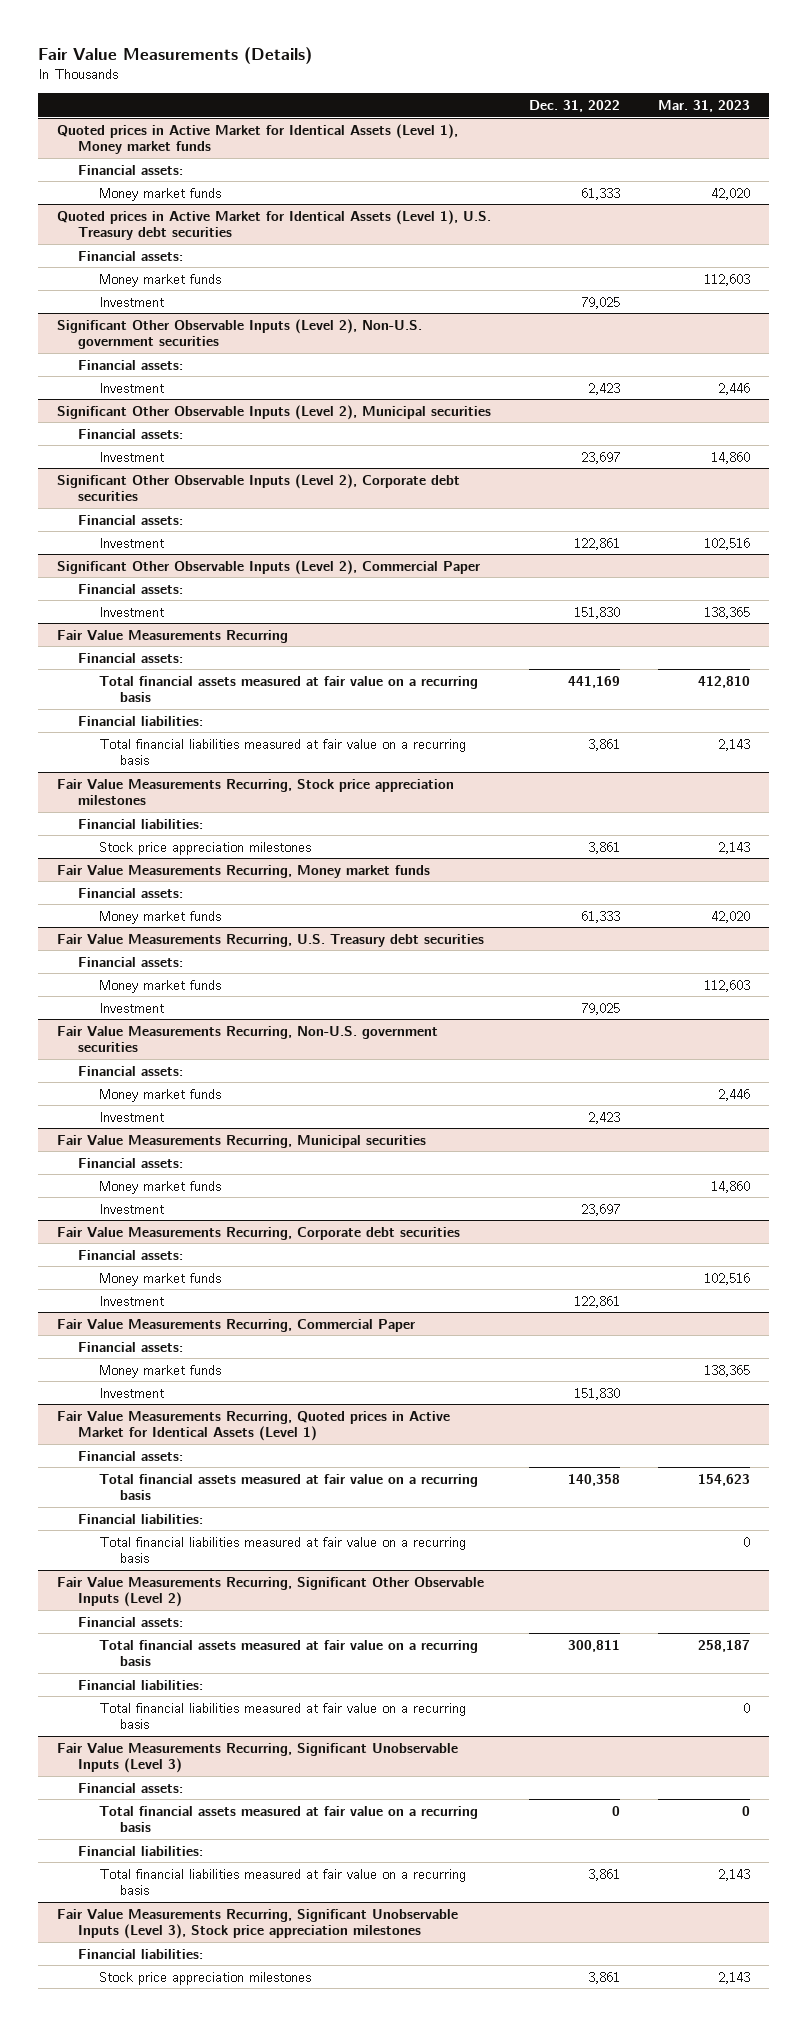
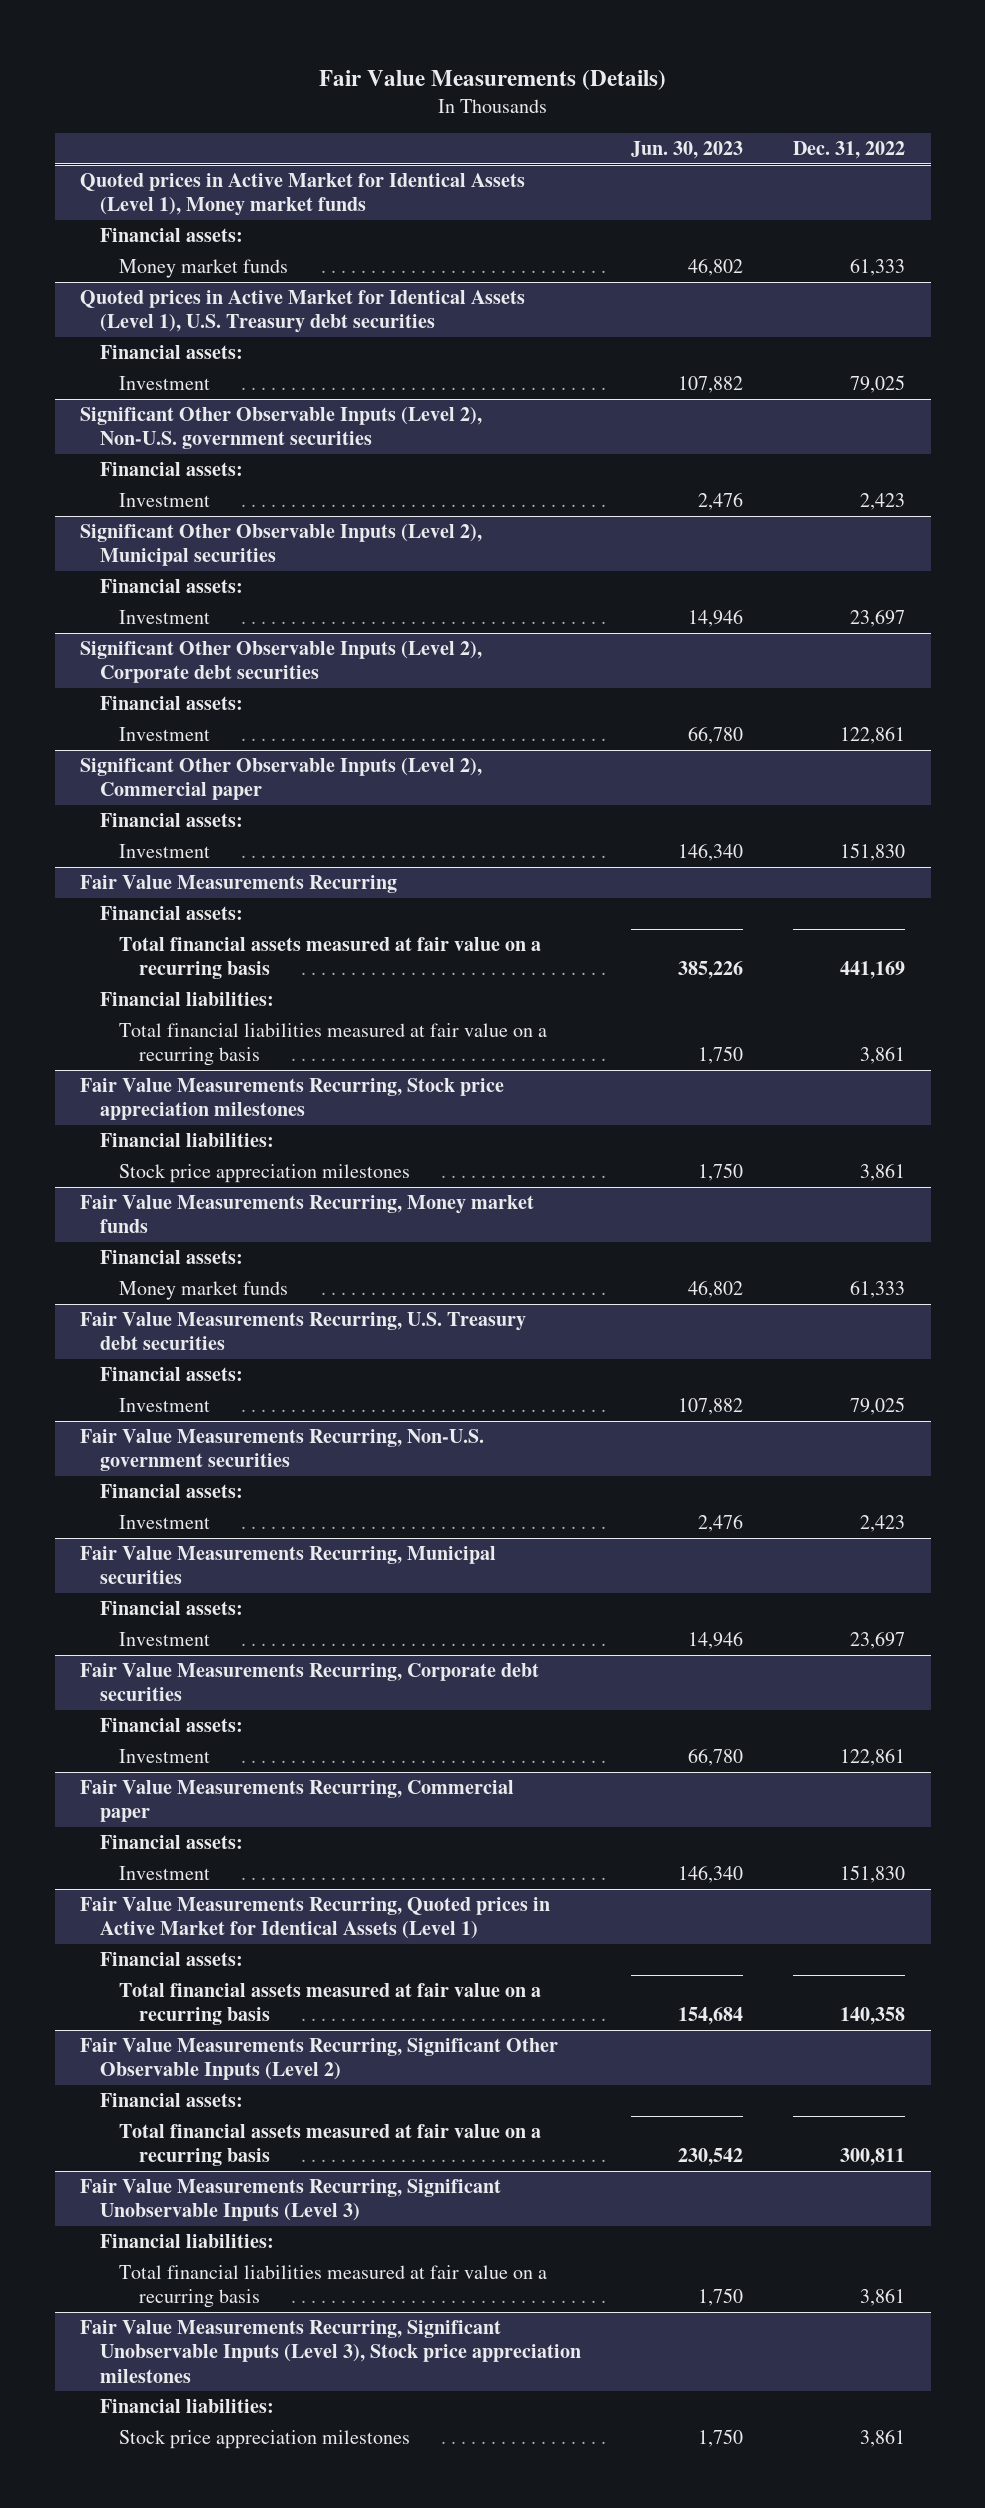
[657,100,750,113] Mar. 31, 2023 -> none
none -> [631,140,744,159] Jun. 30, 2023
[99,273,222,287] Money market funds -> none
[56,559,480,575] Significant Other Observable Inputs (Level 2), Commercial Paper -> [79,758,482,801] Significant Other Observable Inputs (Level 2), Commercial paper
[99,979,222,993] Money market funds -> none
[99,1088,222,1102] Money market funds -> none
[99,1180,222,1194] Money market funds -> none
[99,1272,222,1286] Money market funds -> none
[56,1318,415,1332] Fair Value Measurements Recurring, Commercial Paper -> [79,1780,514,1823] Fair Value Measurements Recurring, Commercial paper
[99,1364,222,1378] Money market funds -> none
[78,1513,204,1524] Financial liabilities: -> none
[99,1536,467,1564] Total financial liabilities measured at fair value on a recurring basis -> none
[78,1679,204,1690] Financial liabilities: -> none
[99,1702,467,1730] Total financial liabilities measured at fair value on a recurring basis -> none
[78,1782,184,1793] Financial assets: -> none
[99,1805,479,1833] Total financial assets measured at fair value on a recurring basis -> none

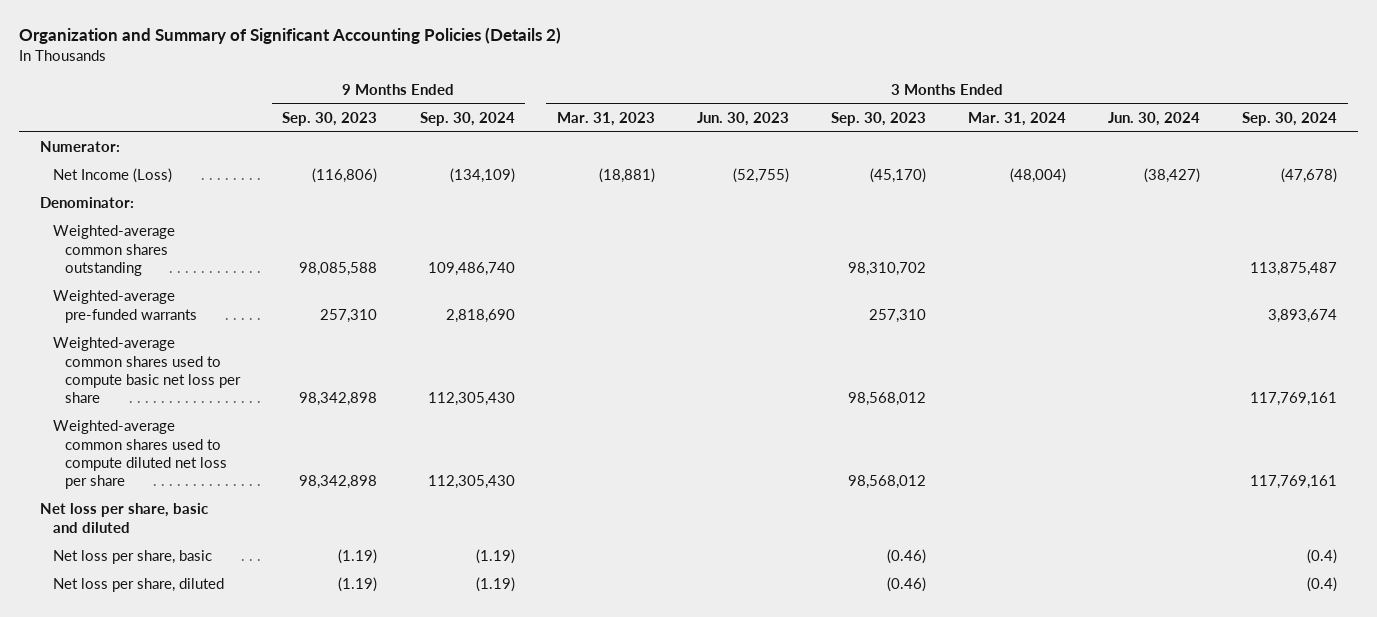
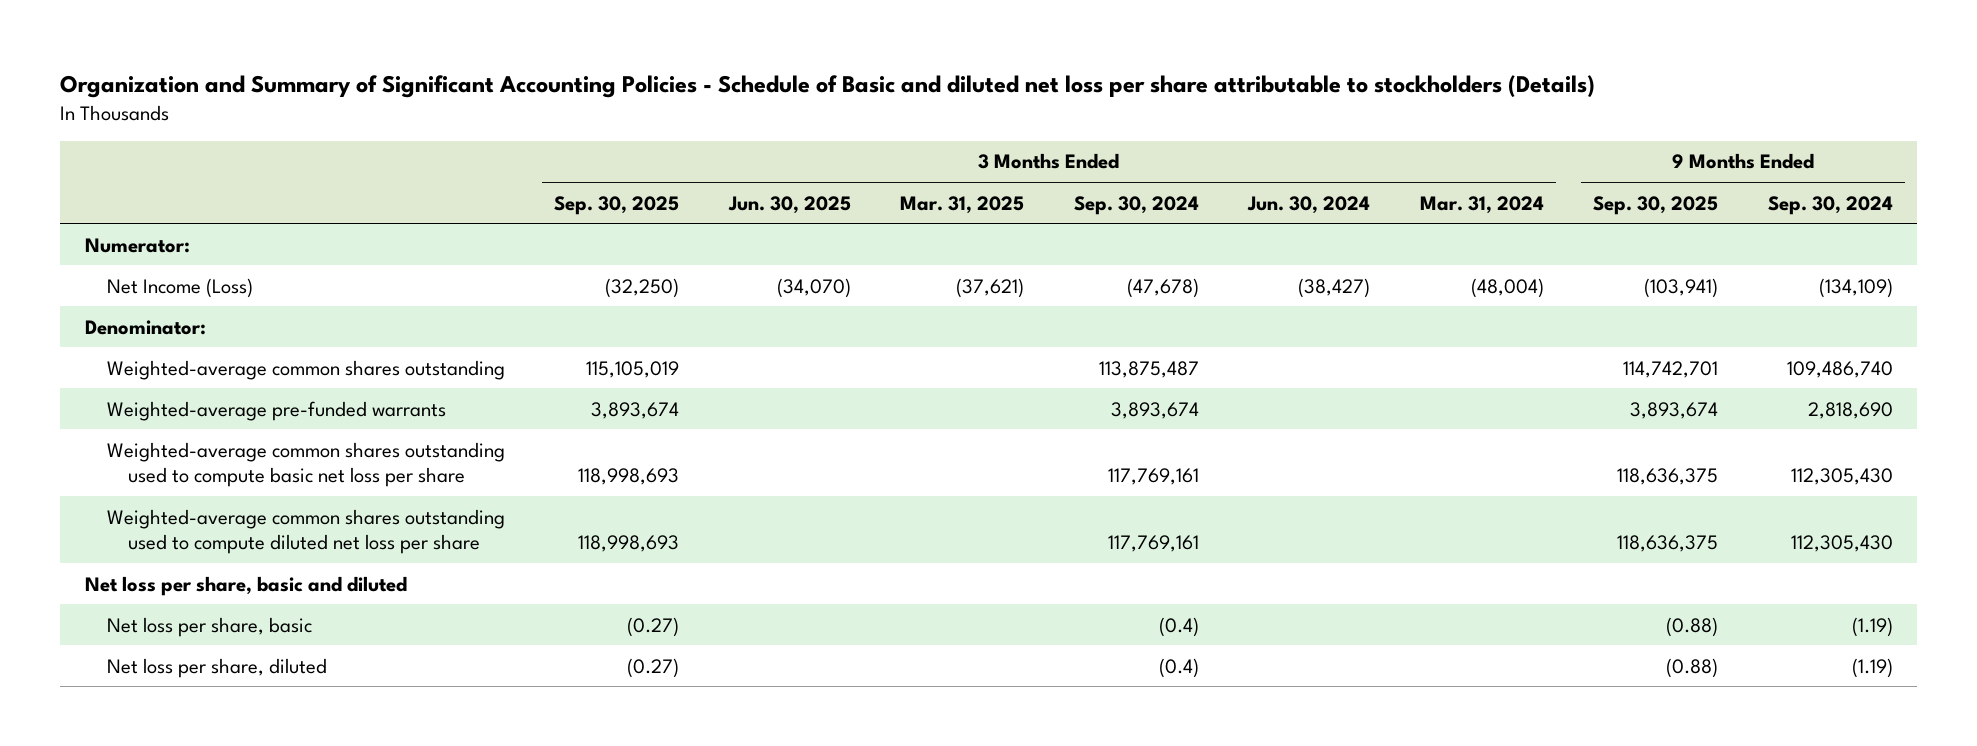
[18,27,561,45] Organization and Summary of Significant Accounting Policies (Details 2) -> [59,75,1595,99] Organization and Summary of Significant Accounting Policies - Schedule of Basic and diluted net loss per share attributable to stockholders (Details)
[282,111,378,126] Sep. 30, 2023 -> none
[556,111,655,126] Mar. 31, 2023 -> none
[696,111,789,126] Jun. 30, 2023 -> none
[830,111,926,126] Sep. 30, 2023 -> none
none -> [554,195,680,215] Sep. 30, 2025
none -> [727,195,851,214] Jun. 30, 2025
none -> [900,195,1025,214] Mar. 31, 2025
none -> [1593,195,1719,215] Sep. 30, 2025
[52,337,242,404] Weighted-average common shares used to compute basic net loss per share -> [106,441,505,488] Weighted-average common shares outstanding used to compute basic net loss per share
[52,420,228,490] Weighted-average common shares used to compute diluted net loss per share -> [106,508,505,555] Weighted-average common shares outstanding used to compute diluted net loss per share

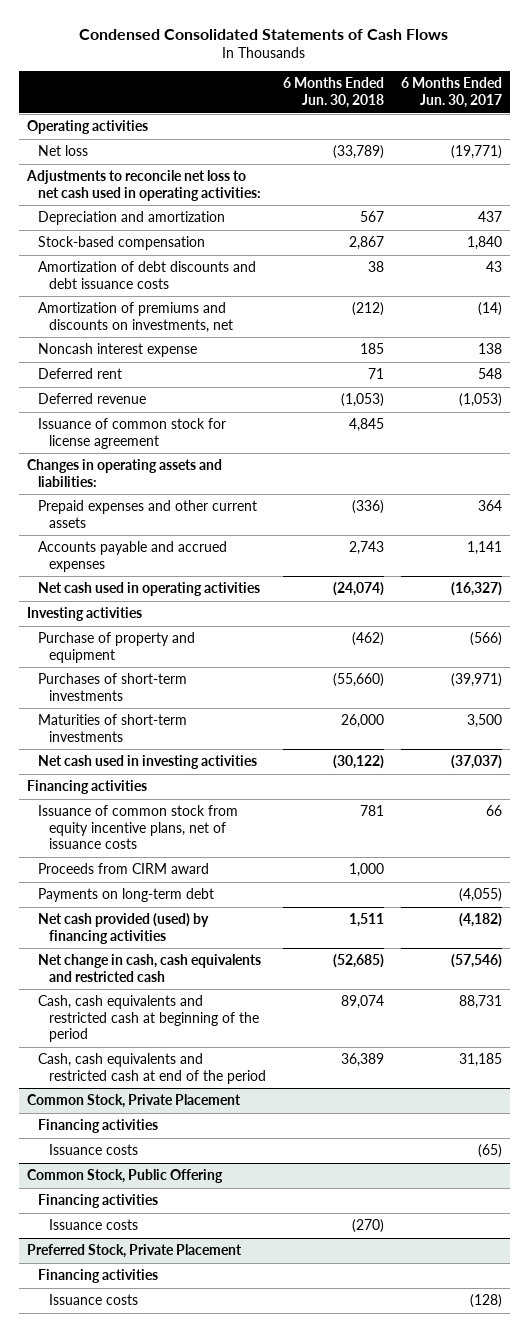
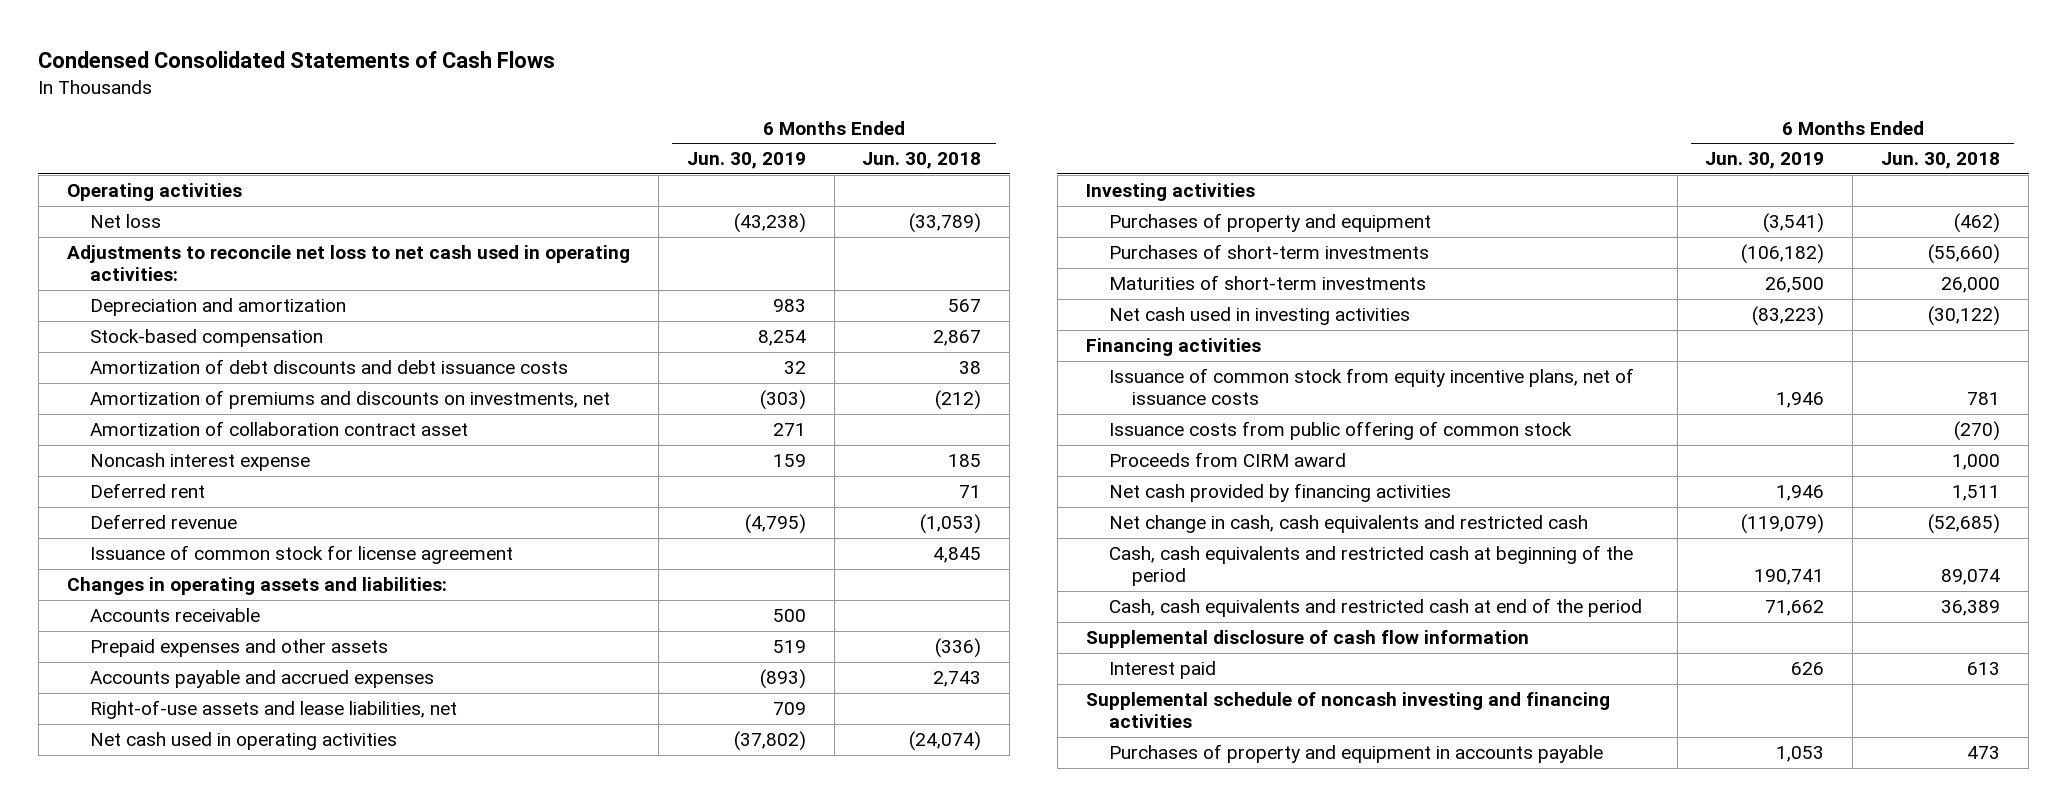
[400,77,502,108] 6 Months Ended Jun. 30, 2017 -> none
none -> [686,152,806,170] Jun. 30, 2019
none -> [90,421,469,437] Amortization of collaboration contract asset
none -> [90,608,261,623] Accounts receivable
[38,500,258,528] Prepaid expenses and other current assets -> [90,639,389,658] Prepaid expenses and other assets
none -> [90,700,458,720] Right-of-use assets and lease liabilities, net
[38,632,196,663] Purchase of property and equipment -> [1109,213,1432,233] Purchases of property and equipment
none -> [1109,421,1573,441] Issuance costs from public offering of common stock
[38,888,215,903] Payments on long-term debt -> none
[38,913,210,944] Net cash provided (used) by financing activities -> [1109,483,1452,503] Net cash provided by financing activities
[27,1094,242,1109] Common Stock, Private Placement -> none
[38,1119,159,1134] Financing activities -> none
[49,1144,139,1156] Issuance costs -> none
[27,1169,224,1184] Common Stock, Public Offering -> none
[38,1194,159,1209] Financing activities -> none
[49,1219,139,1231] Issuance costs -> none
[27,1244,243,1259] Preferred Stock, Private Placement -> none
[38,1269,159,1284] Financing activities -> none
[49,1294,139,1306] Issuance costs -> none
none -> [1085,630,1529,649] Supplemental disclosure of cash flow information
none -> [1109,661,1217,680] Interest paid
none -> [1085,692,1610,729] Supplemental schedule of noncash investing and financing activities
none -> [1109,744,1604,764] Purchases of property and equipment in accounts payable

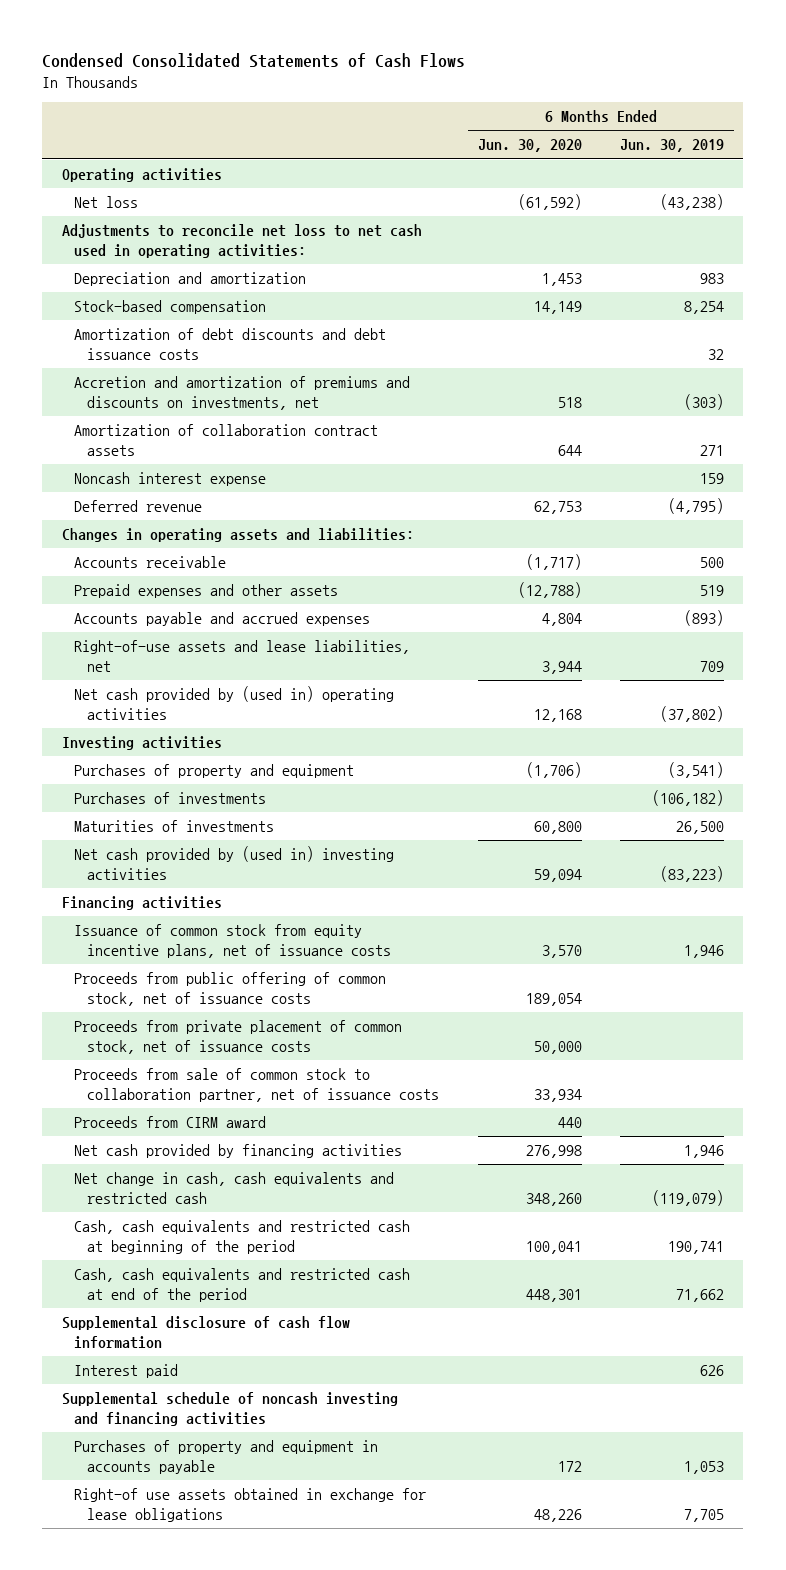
[862,152,982,170] Jun. 30, 2018 -> none
none -> [477,139,582,153] Jun. 30, 2020
[90,390,611,410] Amortization of premiums and discounts on investments, net -> [74,376,411,410] Accretion and amortization of premiums and discounts on investments, net
[90,421,469,437] Amortization of collaboration contract asset -> [74,424,379,456] Amortization of collaboration contract assets
[90,483,206,499] Deferred rent -> none
[90,545,514,565] Issuance of common stock for license agreement -> none
[90,732,398,751] Net cash used in operating activities -> [74,686,395,720] Net cash provided by (used in) operating activities
[1109,244,1430,260] Purchases of short-term investments -> [74,792,267,805] Purchases of investments
[1109,275,1427,291] Maturities of short-term investments -> [74,820,275,833] Maturities of investments
[1109,307,1411,326] Net cash used in investing activities -> [74,846,395,880] Net cash provided by (used in) investing activities
[1109,421,1573,441] Issuance costs from public offering of common stock -> [74,972,387,1006] Proceeds from public offering of common stock, net of issuance costs
none -> [74,1020,403,1054] Proceeds from private placement of common stock, net of issuance costs
none -> [74,1068,440,1102] Proceeds from sale of common stock to collaboration partner, net of issuance costs
none -> [74,1488,427,1522] Right-of use assets obtained in exchange for lease obligations

